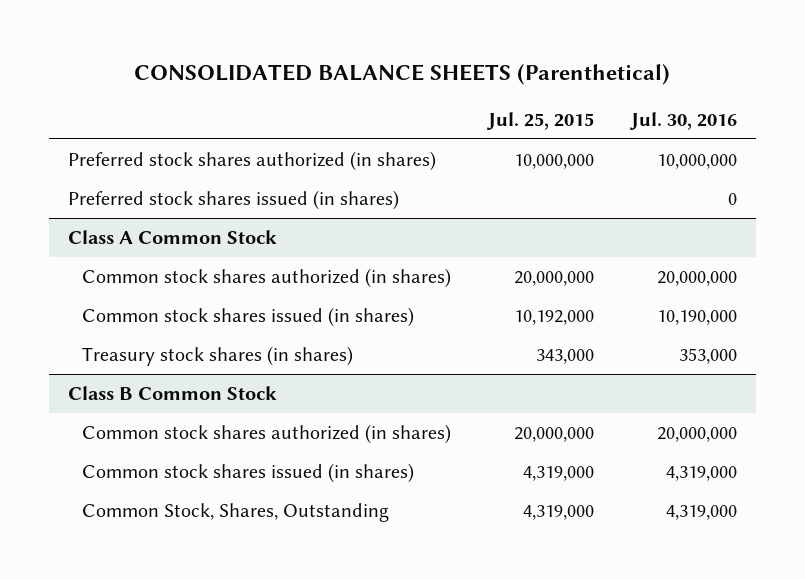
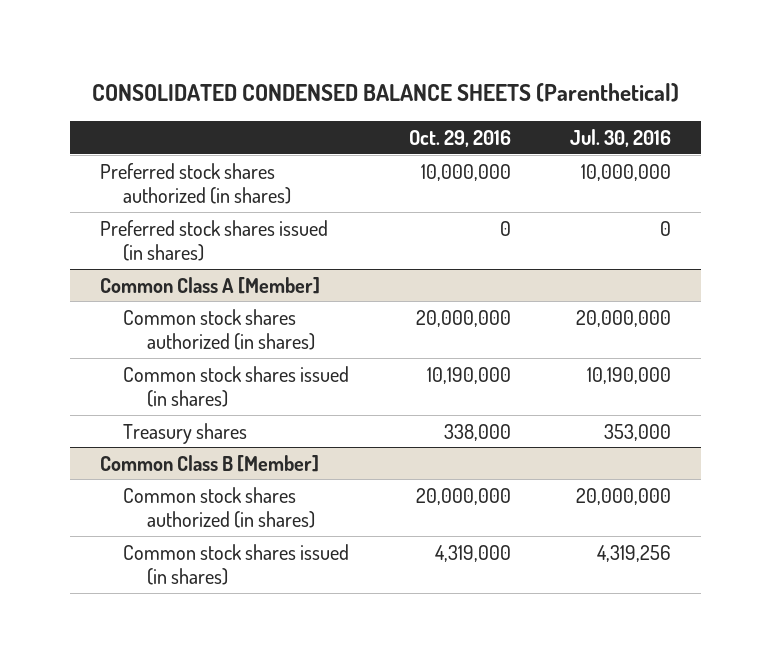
[134,63,671,85] CONSOLIDATED BALANCE SHEETS (Parenthetical) -> [92,83,680,103] CONSOLIDATED CONDENSED BALANCE SHEETS (Parenthetical)
[485,111,594,130] Jul. 25, 2015 -> none
none -> [408,129,511,147] Oct. 29, 2016
[67,229,277,244] Class A Common Stock -> [99,276,320,294] Common Class A [Member]
[81,345,353,366] Treasury stock shares (in shares) -> [123,422,248,444] Treasury shares
[67,385,277,400] Class B Common Stock -> [99,454,319,472] Common Class B [Member]
[81,502,389,522] Common Stock, Shares, Outstanding -> none
[665,465,737,481] 4,319,000 -> [597,544,672,562] 4,319,256

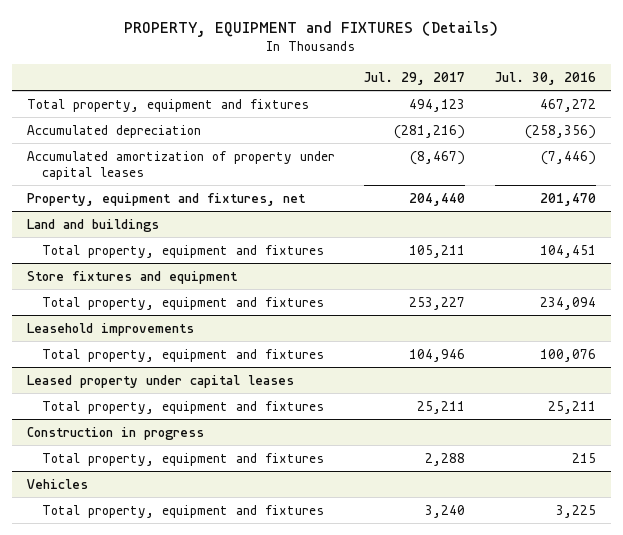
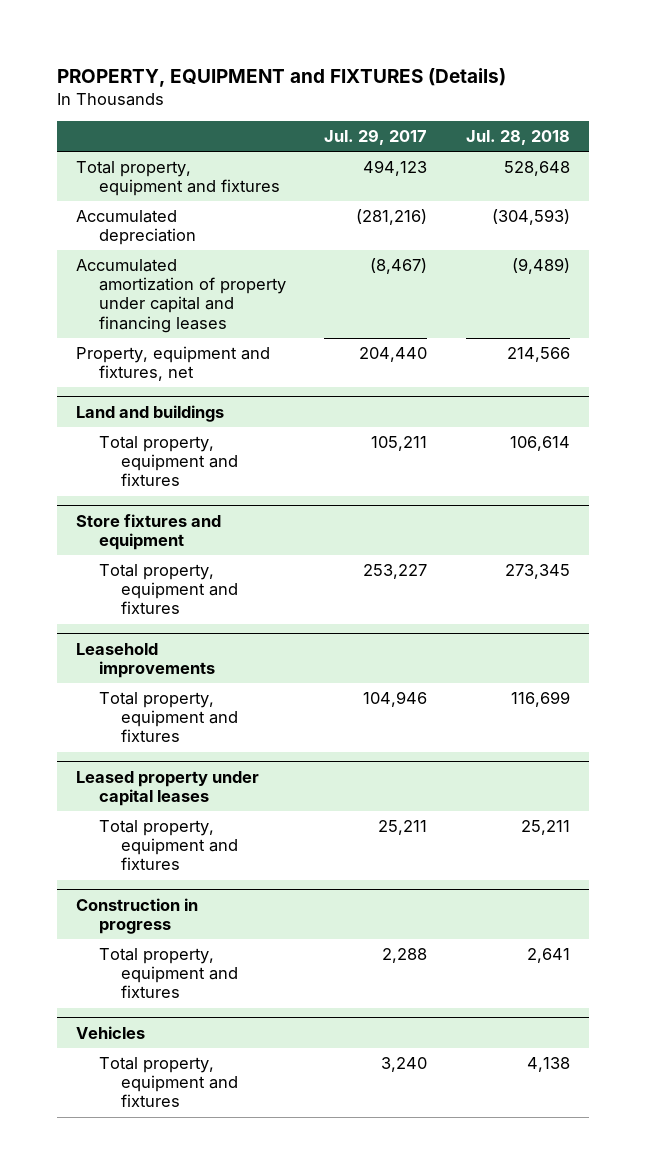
[495,71,597,85] Jul. 30, 2016 -> none
none -> [465,130,570,146] Jul. 28, 2018
[26,150,335,181] Accumulated amortization of property under capital leases -> [76,259,286,333] Accumulated amortization of property under capital and financing leases

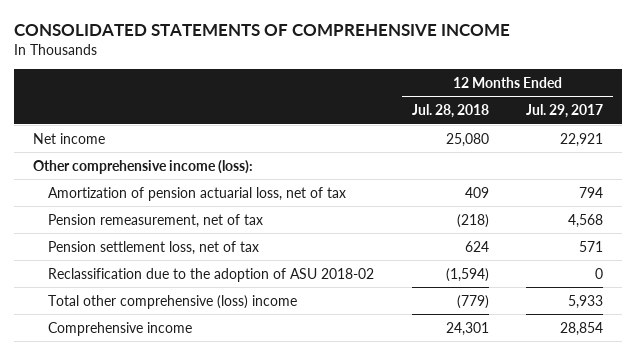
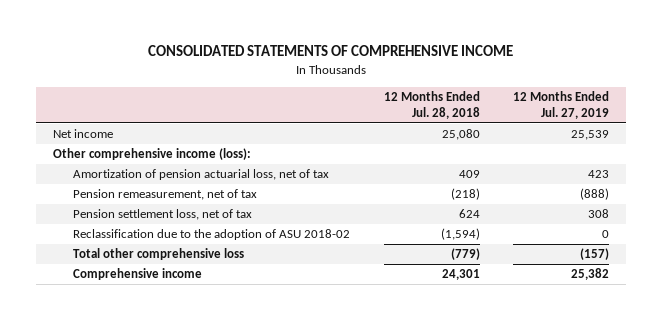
[526,104,604,119] Jul. 29, 2017 -> none
none -> [513,91,610,120] 12 Months Ended Jul. 27, 2019
[48,294,298,309] Total other comprehensive (loss) income -> [73,248,245,261] Total other comprehensive loss

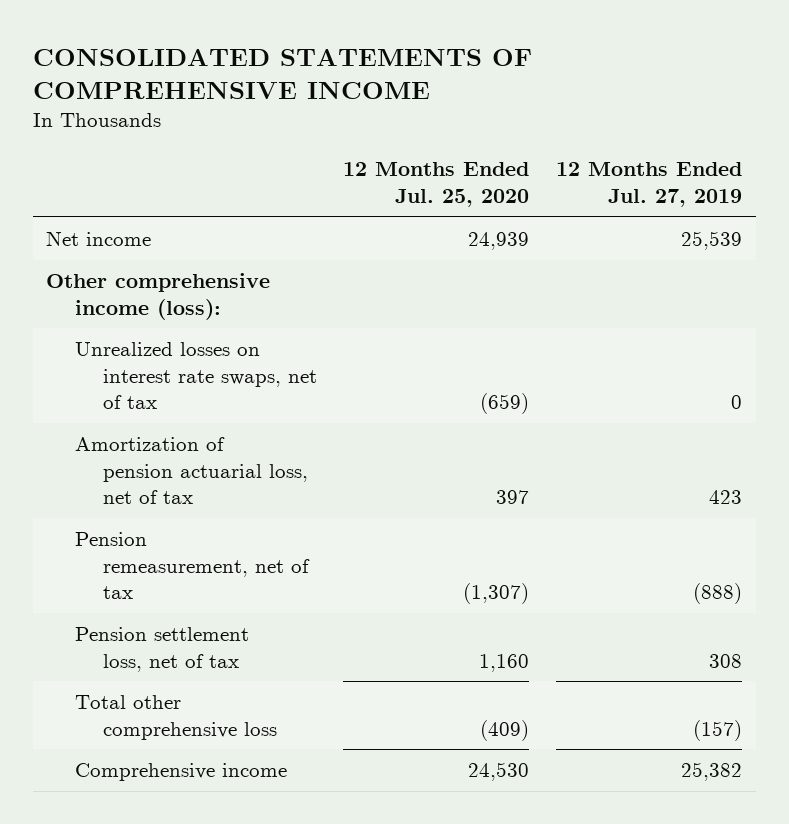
[383,91,480,120] 12 Months Ended Jul. 28, 2018 -> none
none -> [343,162,530,207] 12 Months Ended Jul. 25, 2020
none -> [74,342,317,409] Unrealized losses on interest rate swaps, net of tax
[73,229,351,241] Reclassification due to the adoption of ASU 2018-02 -> none

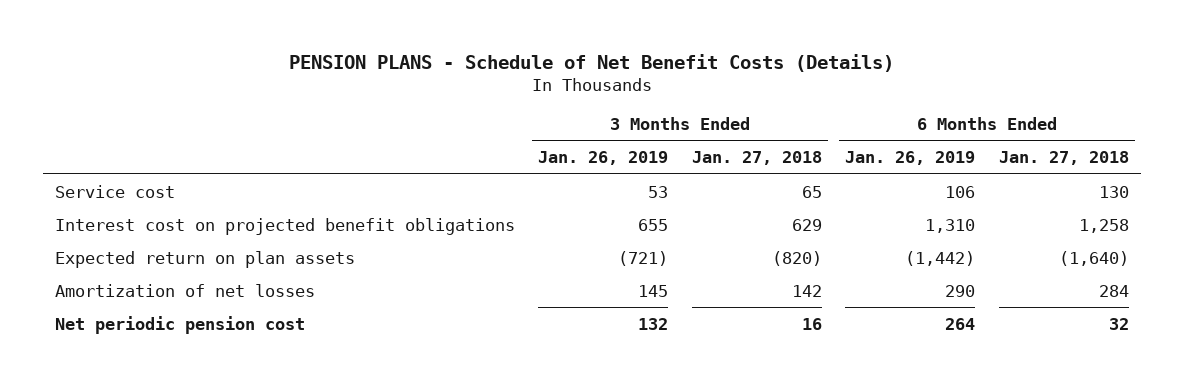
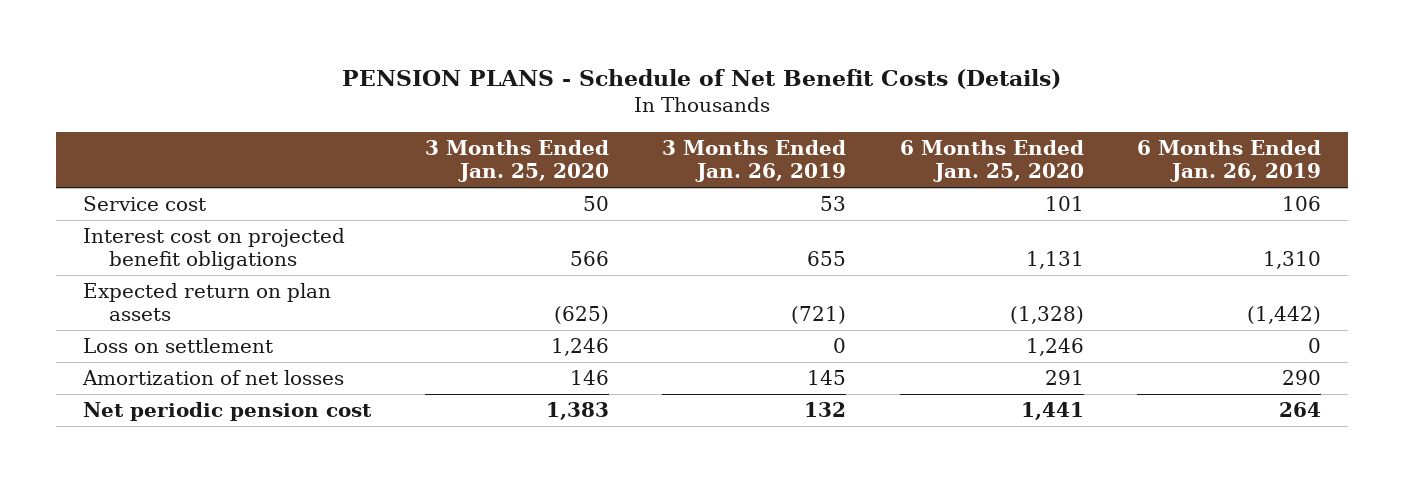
[691,150,822,165] Jan. 27, 2018 -> none
[998,150,1129,165] Jan. 27, 2018 -> none
none -> [424,139,609,183] 3 Months Ended Jan. 25, 2020
none -> [899,139,1084,183] 6 Months Ended Jan. 25, 2020
none -> [83,338,274,354] Loss on settlement

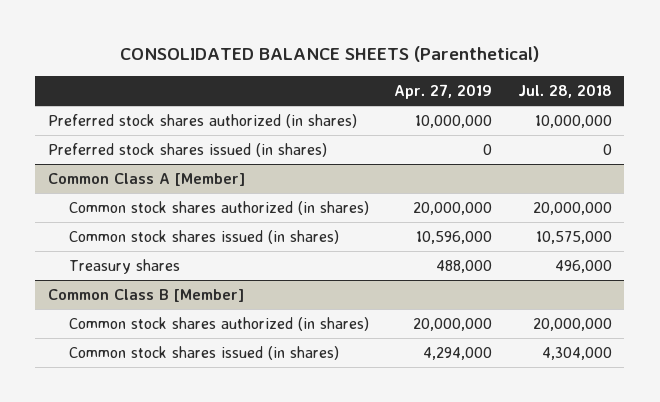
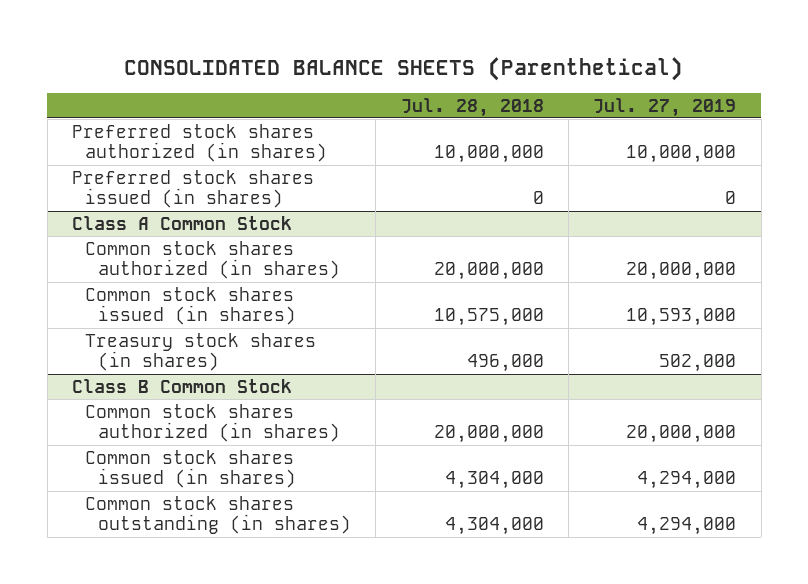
[394,84,493,100] Apr. 27, 2019 -> none
none -> [593,97,737,117] Jul. 27, 2019
[48,172,246,186] Common Class A [Member] -> [71,215,292,230] Class A Common Stock
[69,258,181,274] Treasury shares -> [84,332,316,372] Treasury stock shares (in shares)
[48,288,245,302] Common Class B [Member] -> [71,378,292,393] Class B Common Stock
none -> [84,495,351,535] Common stock shares outstanding (in shares)

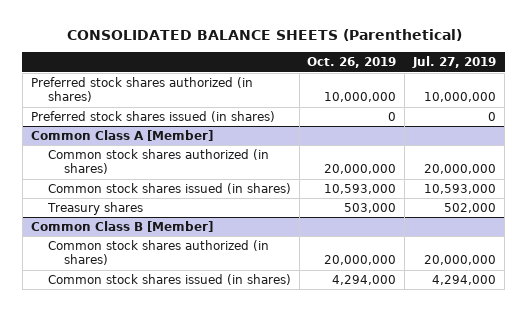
[400,97,544,117] Jul. 28, 2018 -> none
none -> [307,57,397,69] Oct. 26, 2019
[71,215,292,230] Class A Common Stock -> [30,129,213,141] Common Class A [Member]
[84,332,316,372] Treasury stock shares (in shares) -> [46,201,143,215] Treasury shares
[71,378,292,393] Class B Common Stock -> [30,220,213,232] Common Class B [Member]
[84,495,351,535] Common stock shares outstanding (in shares) -> none

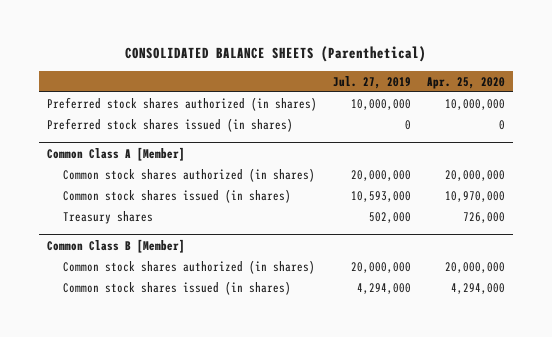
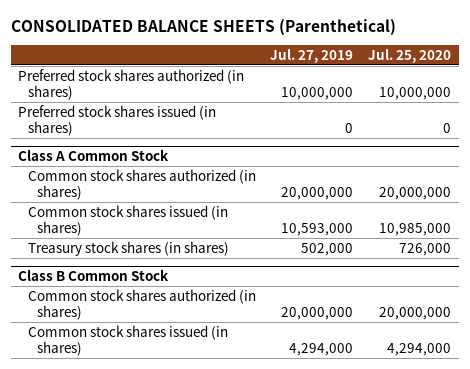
[427,76,506,89] Apr. 25, 2020 -> none
none -> [368,48,452,63] Jul. 25, 2020
[46,146,185,161] Common Class A [Member] -> [18,148,170,161] Class A Common Stock
[62,210,153,224] Treasury shares -> [27,240,229,256] Treasury stock shares (in shares)
[46,238,185,253] Common Class B [Member] -> [18,268,170,281] Class B Common Stock

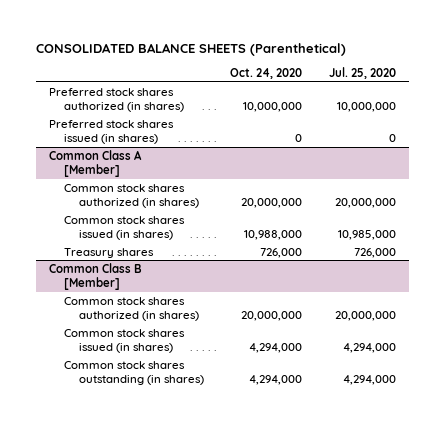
[270,48,354,63] Jul. 27, 2019 -> none
none -> [230,68,303,80] Oct. 24, 2020
[18,148,170,161] Class A Common Stock -> [48,149,142,177] Common Class A [Member]
[27,240,229,256] Treasury stock shares (in shares) -> [63,247,154,258] Treasury shares
[18,268,170,281] Class B Common Stock -> [48,262,142,290] Common Class B [Member]
none -> [63,360,204,385] Common stock shares outstanding (in shares)

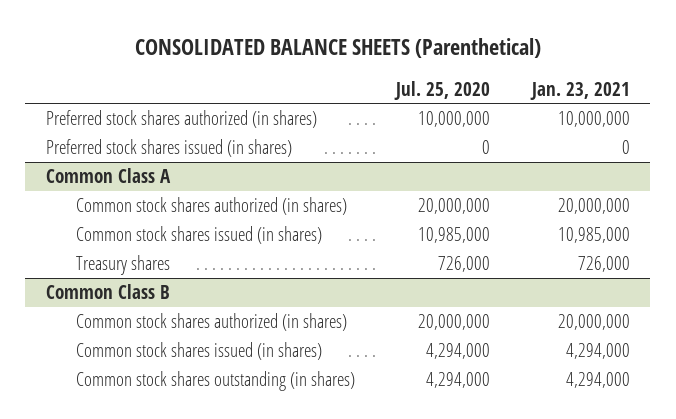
[230,68,303,80] Oct. 24, 2020 -> none
none -> [529,81,630,100] Jan. 23, 2021
[48,149,142,177] Common Class A [Member] -> [46,168,172,184] Common Class A
[48,262,142,290] Common Class B [Member] -> [46,284,171,300] Common Class B

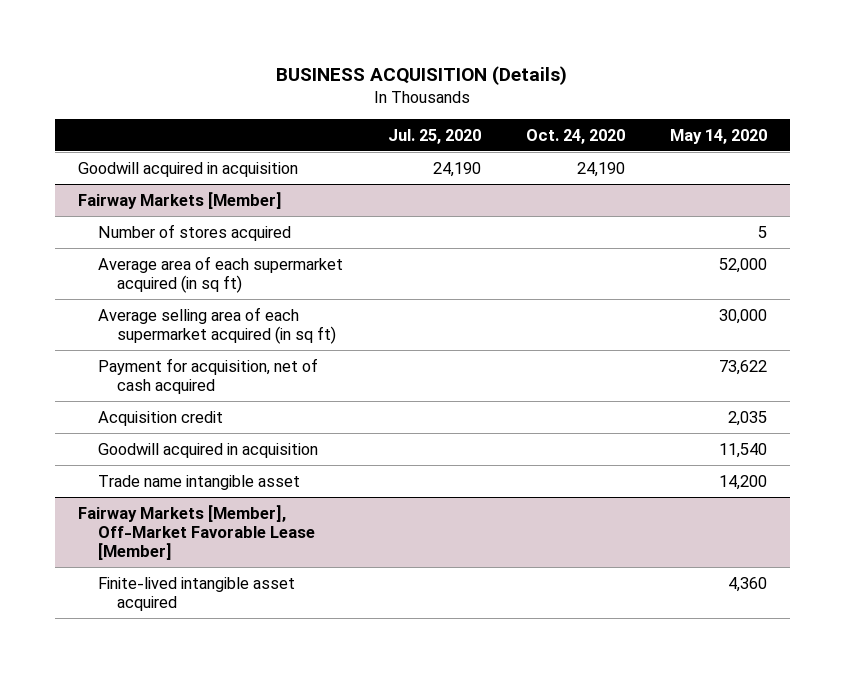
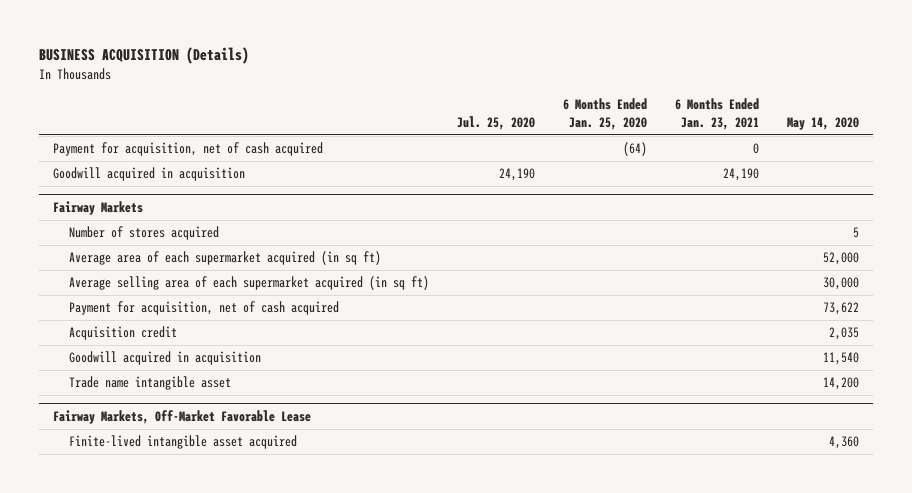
[525,128,625,144] Oct. 24, 2020 -> none
none -> [562,98,647,130] 6 Months Ended Jan. 25, 2020
none -> [674,98,759,130] 6 Months Ended Jan. 23, 2021
none -> [53,142,324,157] Payment for acquisition, net of cash acquired
[77,191,282,209] Fairway Markets [Member] -> [53,201,144,216] Fairway Markets
[77,504,315,560] Fairway Markets [Member], Off-Market Favorable Lease [Member] -> [53,410,312,425] Fairway Markets, Off-Market Favorable Lease

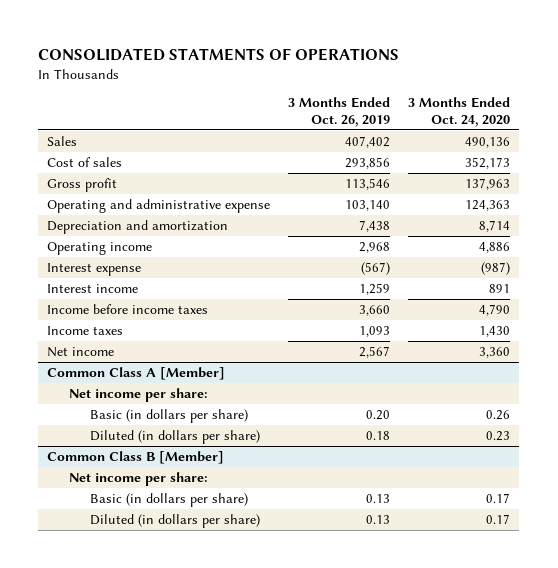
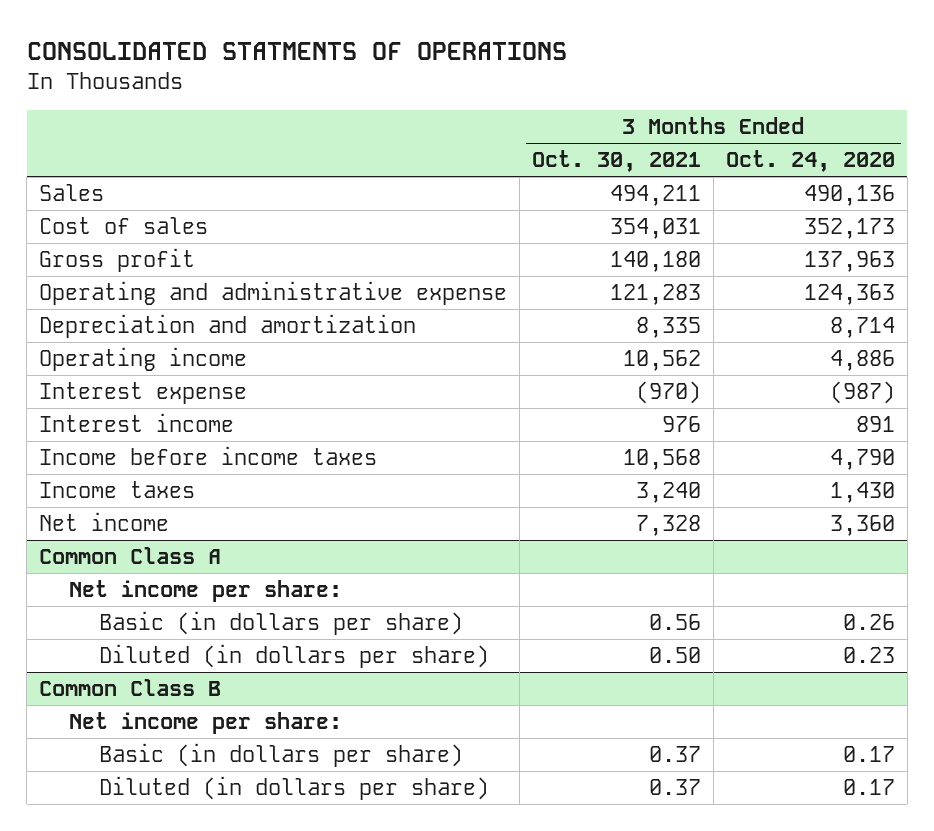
[288,97,391,127] 3 Months Ended Oct. 26, 2019 -> none
none -> [532,150,702,173] Oct. 30, 2021
[47,366,226,380] Common Class A [Member] -> [39,546,222,564] Common Class A
[47,450,225,464] Common Class B [Member] -> [39,678,222,696] Common Class B

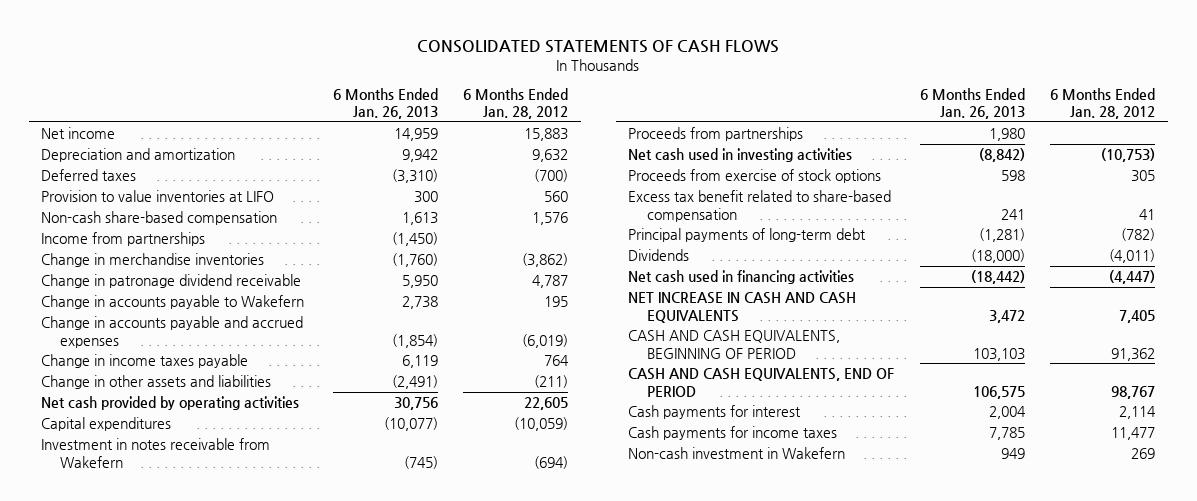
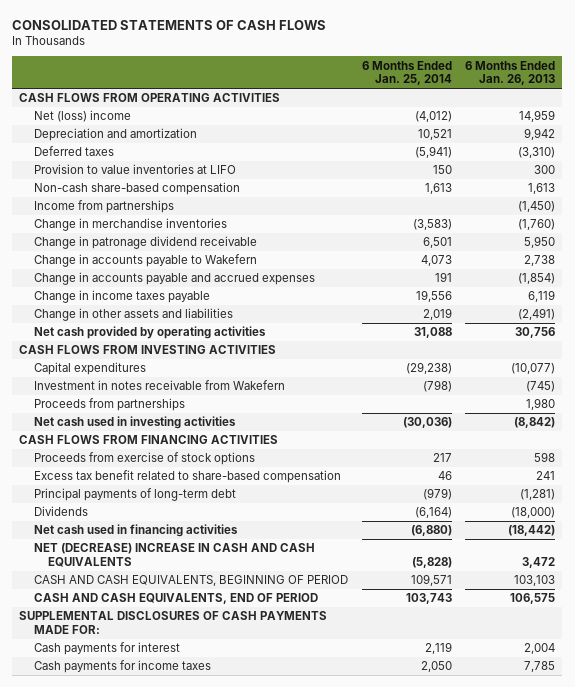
[463,87,569,120] 6 Months Ended Jan. 28, 2012 -> none
none -> [361,60,452,86] 6 Months Ended Jan. 25, 2014
none -> [19,93,281,103] CASH FLOWS FROM OPERATING ACTIVITIES
[41,127,116,140] Net income -> [33,110,131,123] Net (loss) income
none -> [19,345,277,355] CASH FLOWS FROM INVESTING ACTIVITIES
none -> [19,435,279,445] CASH FLOWS FROM FINANCING ACTIVITIES
[628,292,857,323] NET INCREASE IN CASH AND CASH EQUIVALENTS -> [33,543,315,567] NET (DECREASE) INCREASE IN CASH AND CASH EQUIVALENTS
none -> [19,611,328,634] SUPPLEMENTAL DISCLOSURES OF CASH PAYMENTS MADE FOR:
[628,447,846,460] Non-cash investment in Wakefern -> none

